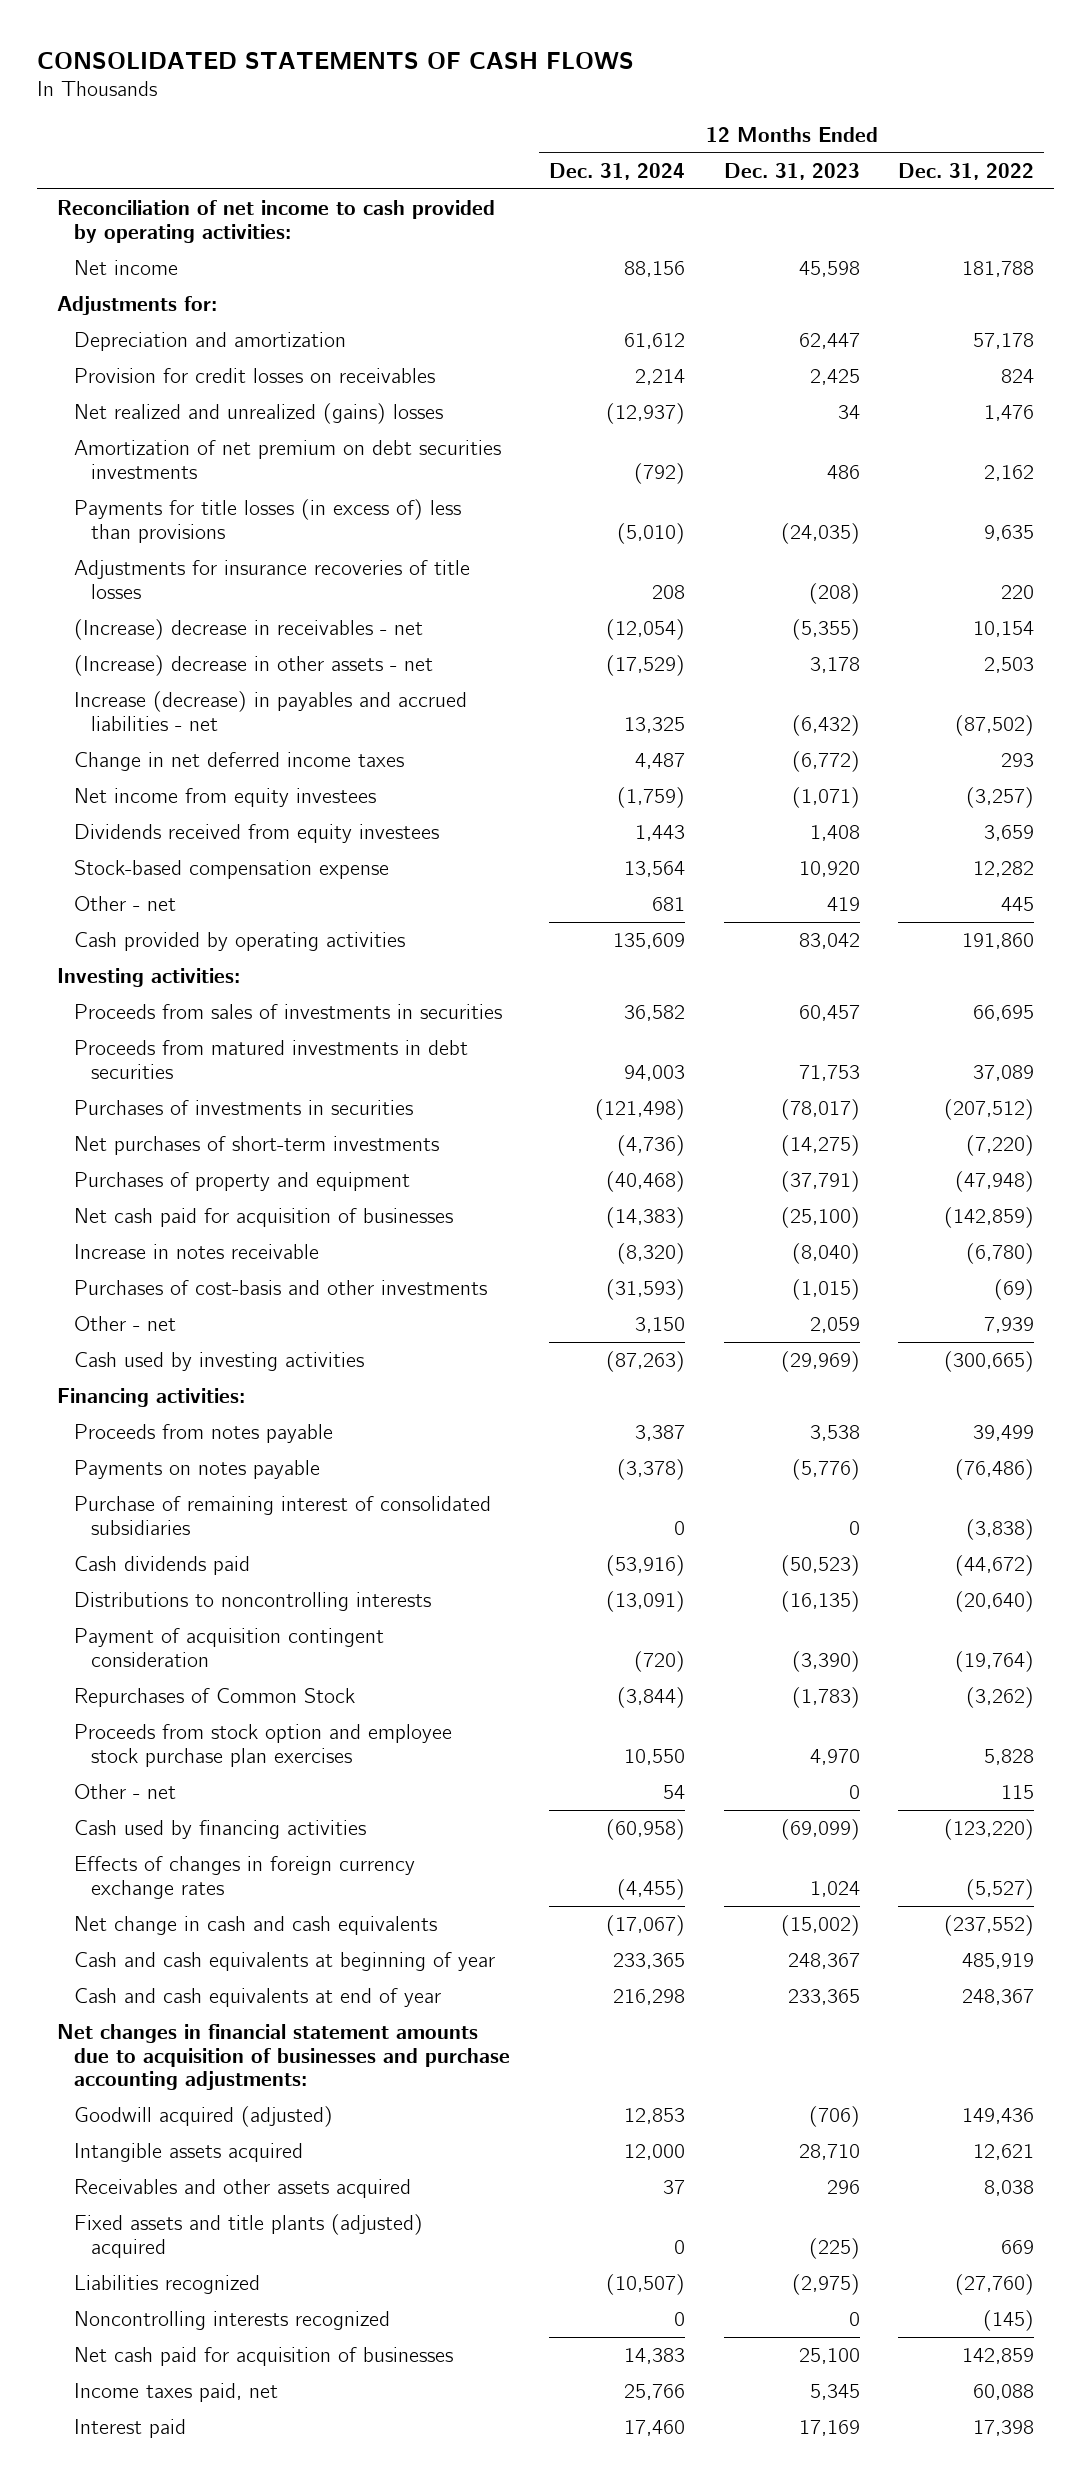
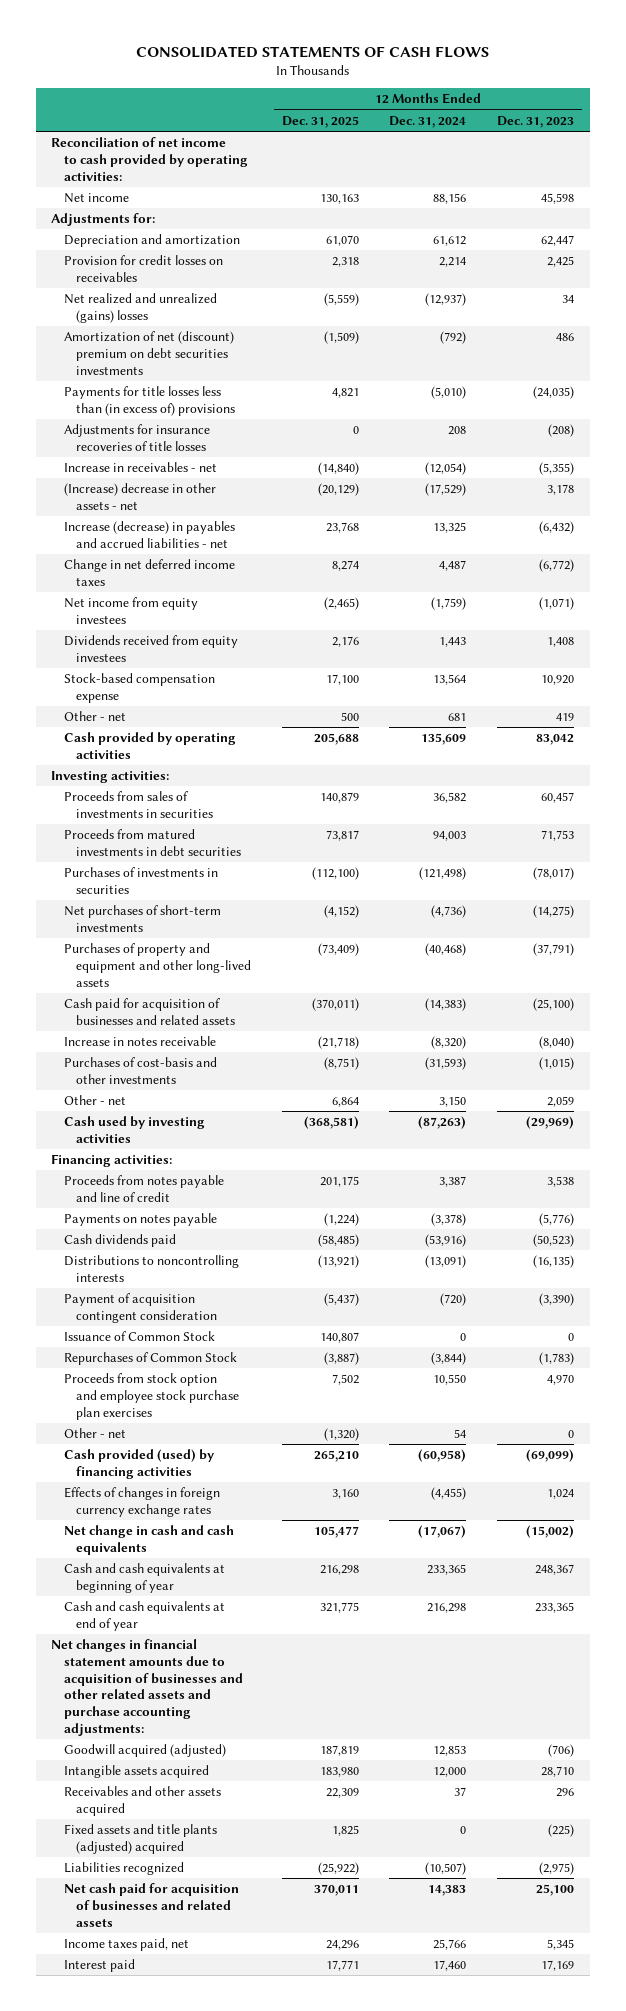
[898,162,1035,180] Dec. 31, 2022 -> none
none -> [281,115,359,128] Dec. 31, 2025
[73,439,501,479] Amortization of net premium on debt securities investments -> [63,331,234,375] Amortization of net (discount) premium on debt securities investments
[73,498,461,543] Payments for title losses (in excess of) less than provisions -> [63,386,235,416] Payments for title losses less than (in excess of) provisions
[73,618,423,640] (Increase) decrease in receivables - net -> [63,462,217,473] Increase in receivables - net
[73,1171,410,1191] Purchases of property and equipment -> [63,943,251,987] Purchases of property and equipment and other long-lived assets
[73,1207,453,1227] Net cash paid for acquisition of businesses -> [63,998,235,1025] Cash paid for acquisition of businesses and related assets
[73,1423,333,1443] Proceeds from notes payable -> [63,1175,224,1202] Proceeds from notes payable and line of credit
[73,1495,491,1535] Purchase of remaining interest of consolidated subsidiaries -> none
none -> [63,1331,215,1342] Issuance of Common Stock
[73,1819,366,1839] Cash used by financing activities -> [63,1449,214,1479] Cash provided (used) by financing activities
[56,2023,510,2091] Net changes in financial statement amounts due to acquisition of businesses and purchase accounting adjustments: -> [51,1639,243,1737] Net changes in financial statement amounts due to acquisition of businesses and other related assets and purchase accounting adjustments:
[73,2310,390,2330] Noncontrolling interests recognized -> none
[73,2346,453,2366] Net cash paid for acquisition of businesses -> [63,1883,239,1927] Net cash paid for acquisition of businesses and related assets

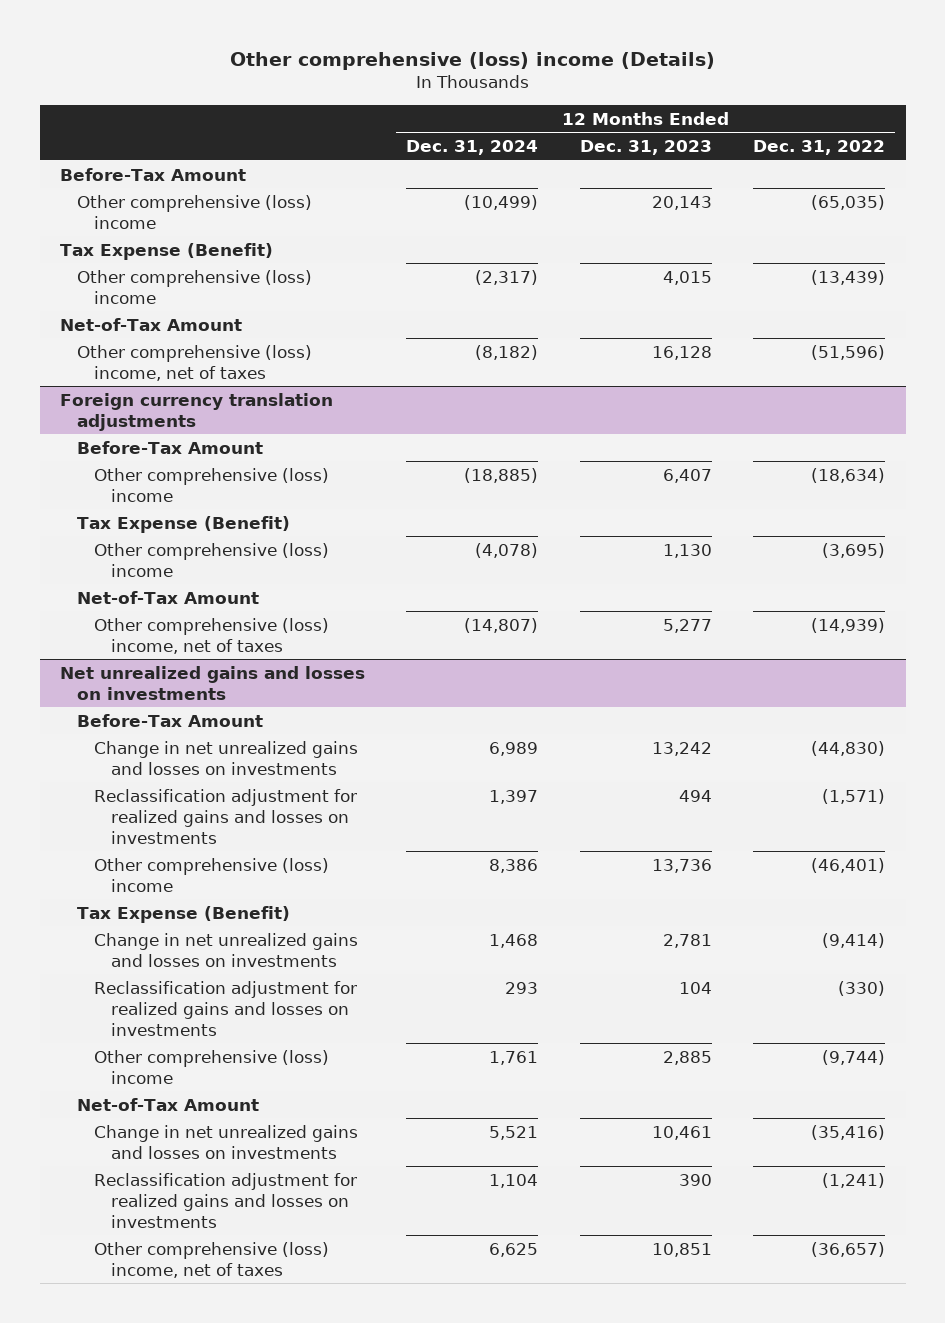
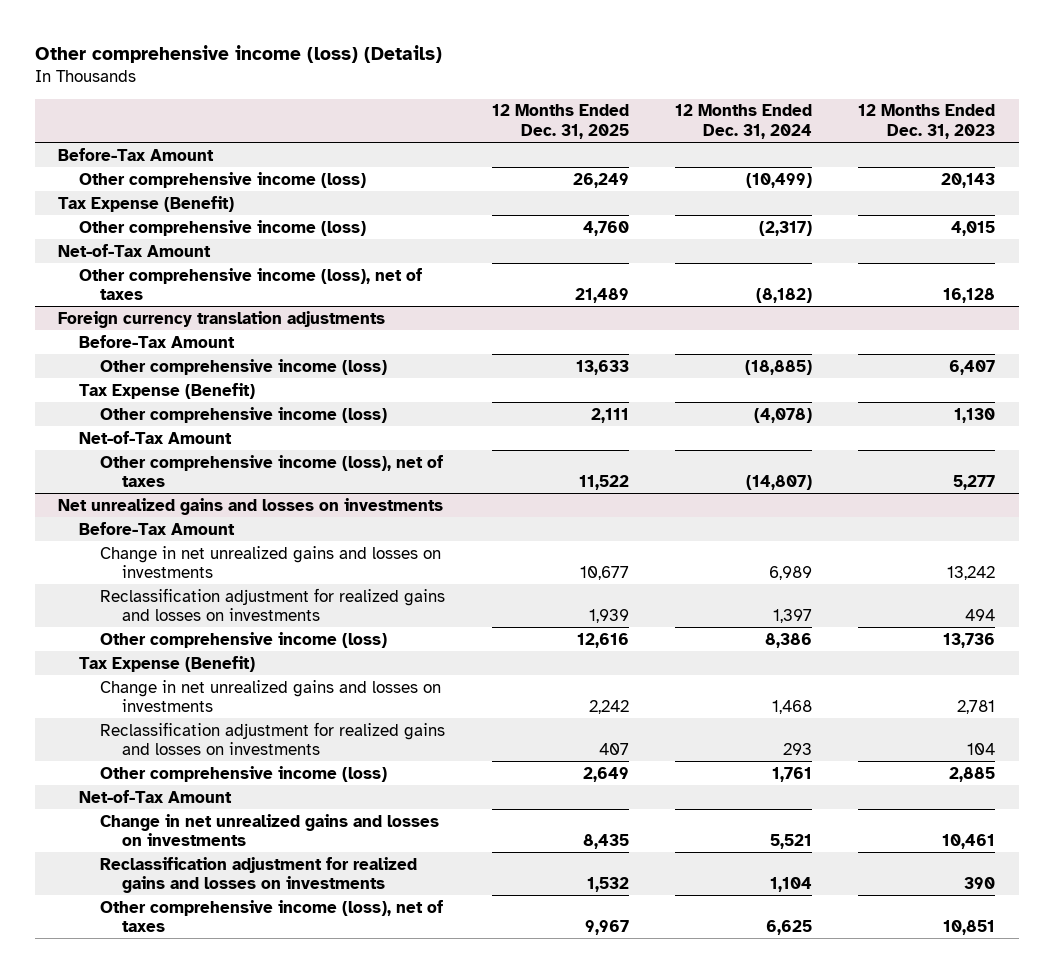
[229,51,715,70] Other comprehensive (loss) income (Details) -> [34,45,442,64] Other comprehensive income (loss) (Details)
[752,140,885,156] Dec. 31, 2022 -> none
none -> [491,104,629,139] 12 Months Ended Dec. 31, 2025
[77,194,313,229] Other comprehensive (loss) income -> [79,171,367,188] Other comprehensive income (loss)
[77,269,313,304] Other comprehensive (loss) income -> [79,219,367,236] Other comprehensive income (loss)
[77,344,313,381] Other comprehensive (loss) income, net of taxes -> [79,267,423,300] Other comprehensive income (loss), net of taxes
[93,467,329,502] Other comprehensive (loss) income -> [100,358,388,375] Other comprehensive income (loss)
[93,542,329,577] Other comprehensive (loss) income -> [100,406,388,423] Other comprehensive income (loss)
[93,617,329,654] Other comprehensive (loss) income, net of taxes -> [100,454,444,487] Other comprehensive income (loss), net of taxes
[93,857,329,892] Other comprehensive (loss) income -> [100,631,388,648] Other comprehensive income (loss)
[93,1049,329,1084] Other comprehensive (loss) income -> [100,765,388,782] Other comprehensive income (loss)
[93,1241,329,1278] Other comprehensive (loss) income, net of taxes -> [100,899,444,932] Other comprehensive income (loss), net of taxes

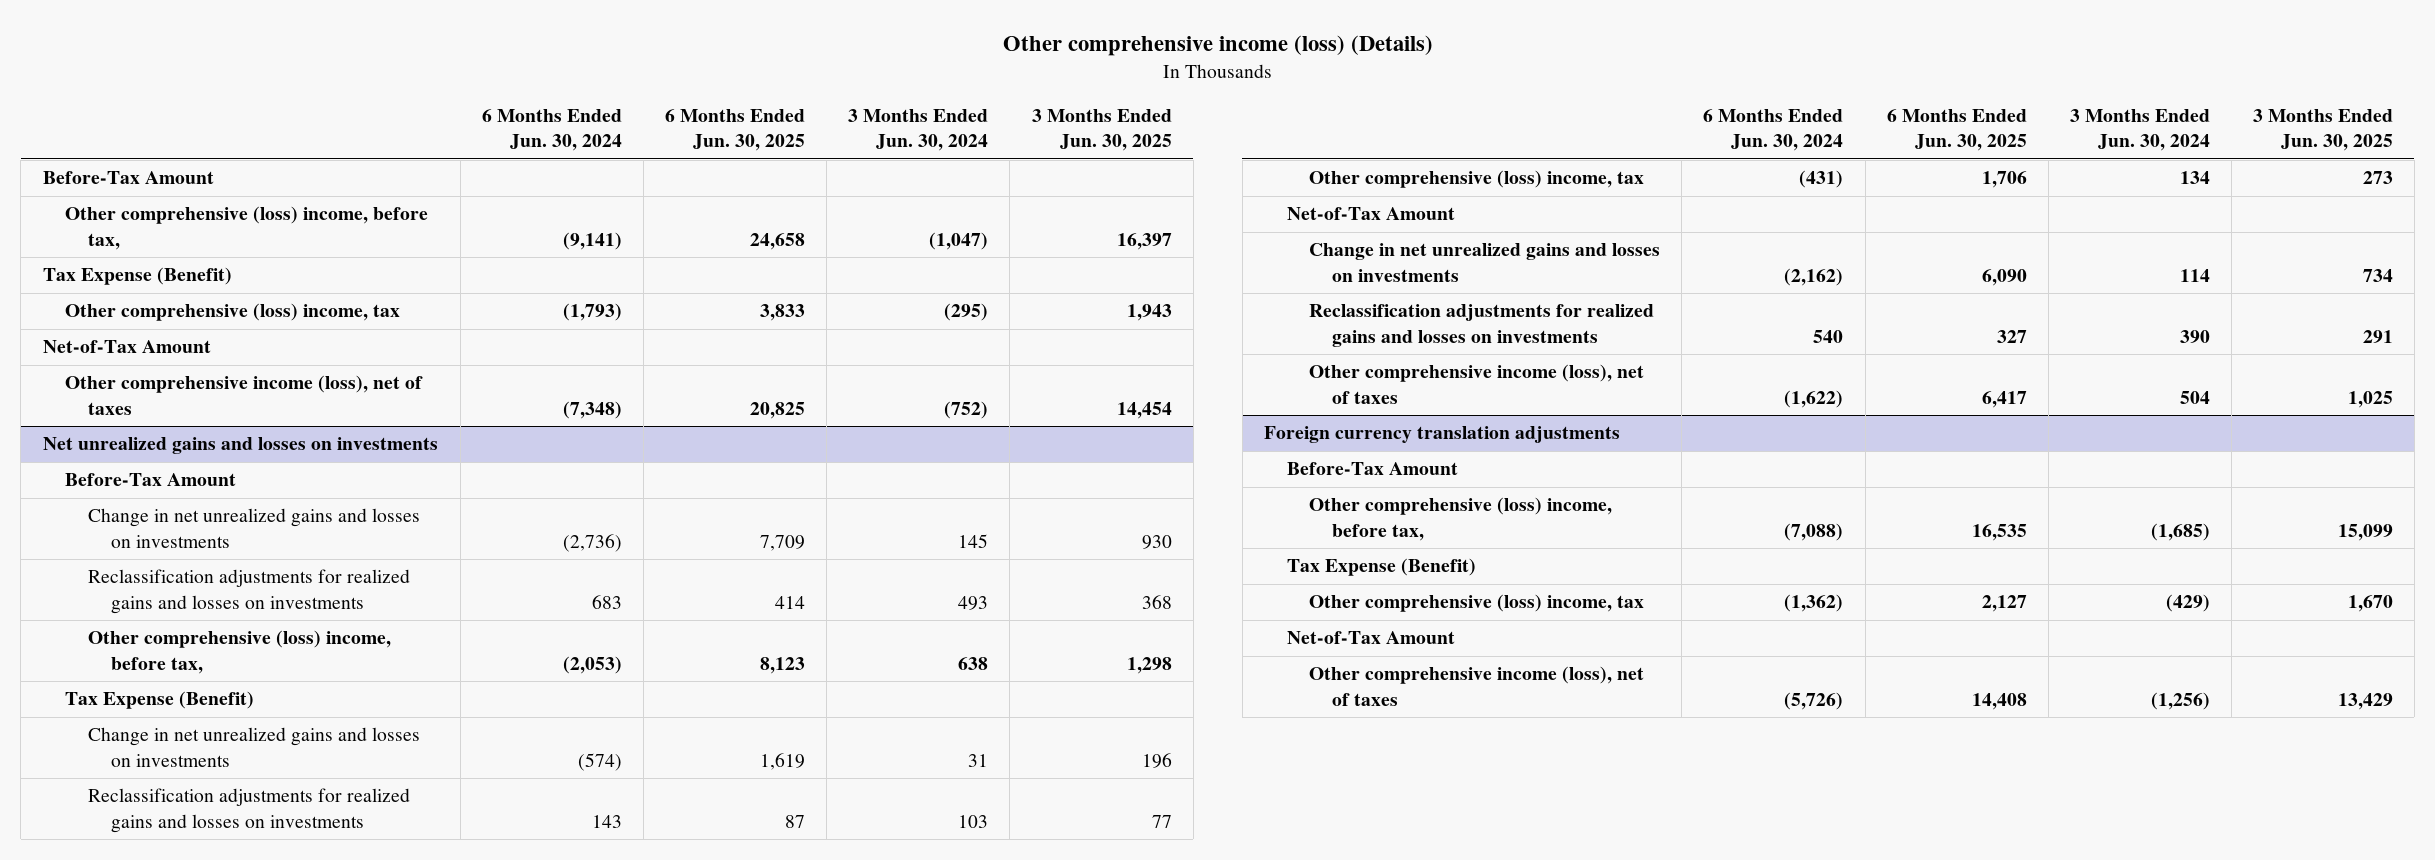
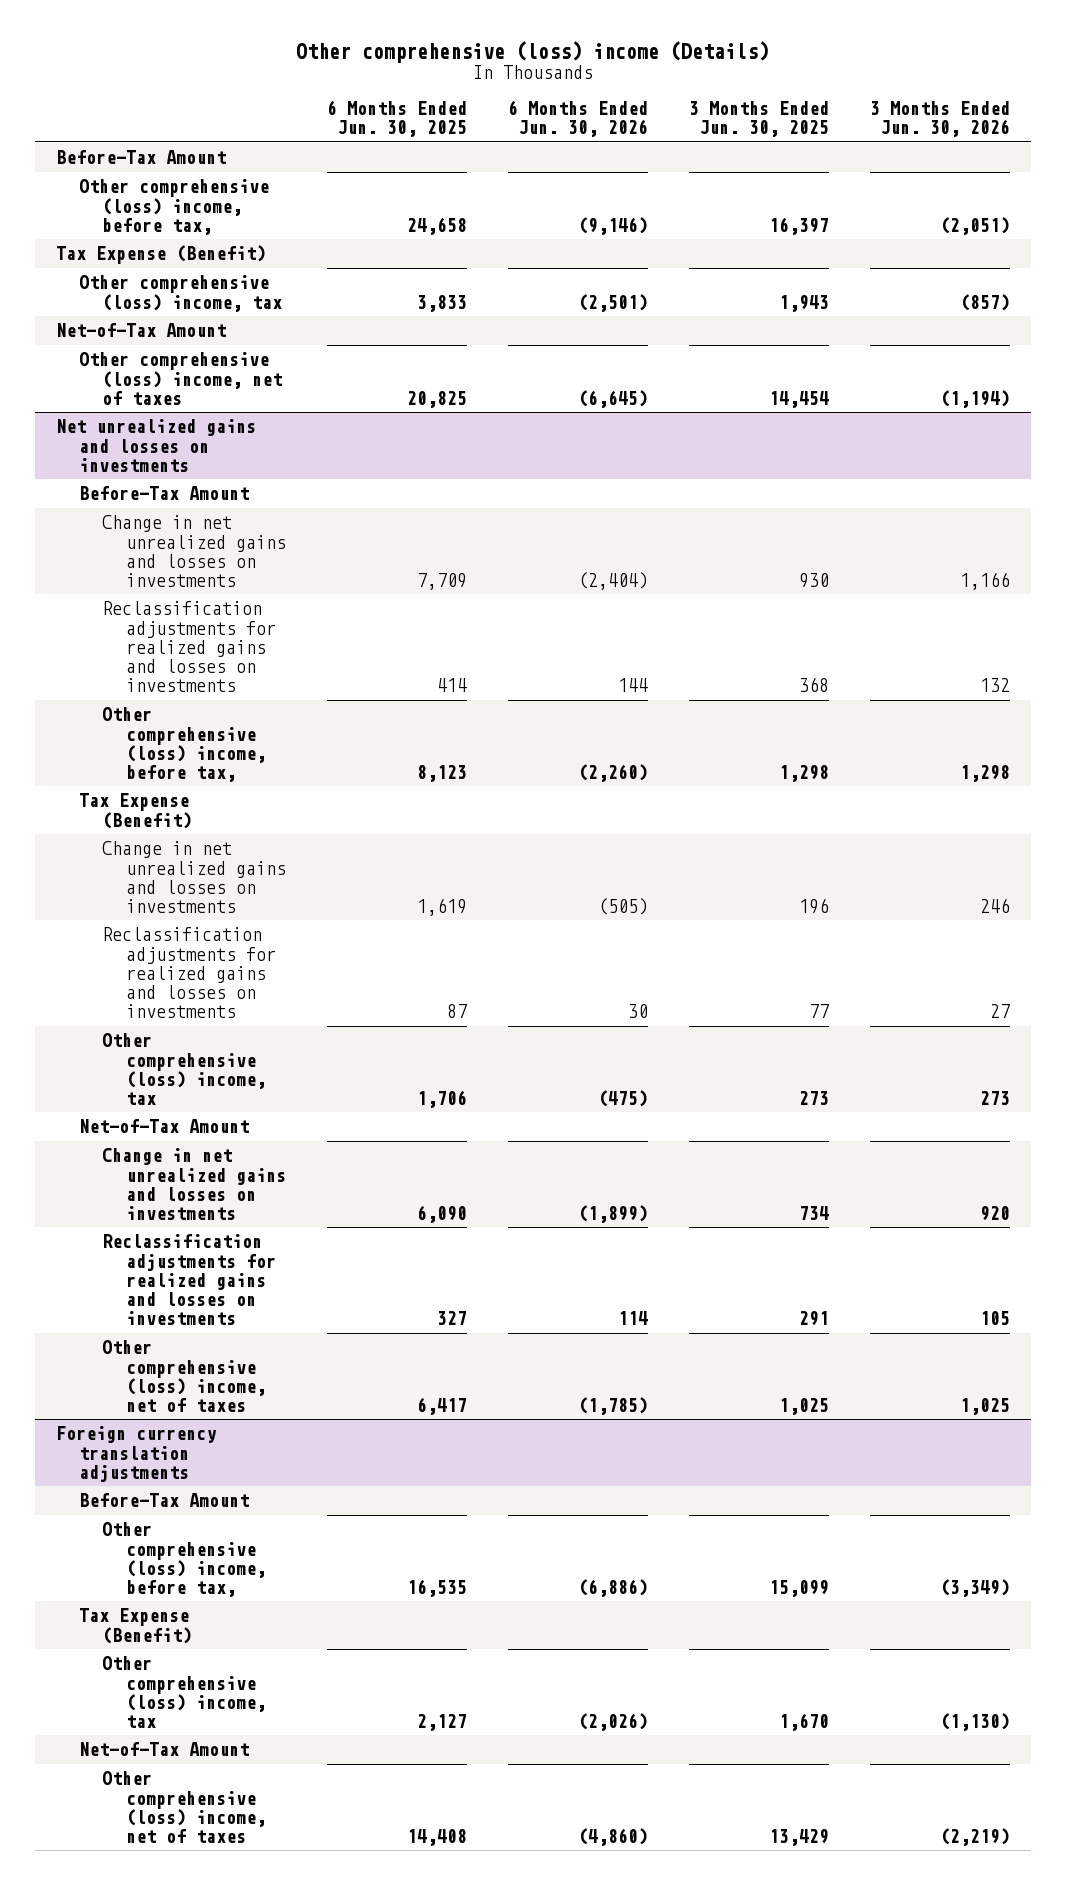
[1002,35,1433,57] Other comprehensive income (loss) (Details) -> [296,40,770,63] Other comprehensive (loss) income (Details)
[482,109,623,152] 6 Months Ended Jun. 30, 2024 -> none
[848,109,989,152] 3 Months Ended Jun. 30, 2024 -> none
none -> [507,100,648,138] 6 Months Ended Jun. 30, 2026
none -> [870,101,1011,138] 3 Months Ended Jun. 30, 2026
[65,375,424,415] Other comprehensive income (loss), net of taxes -> [79,352,283,405] Other comprehensive (loss) income, net of taxes
[1309,364,1645,404] Other comprehensive income (loss), net of taxes -> [102,1340,266,1412] Other comprehensive (loss) income, net of taxes
[1309,666,1645,706] Other comprehensive income (loss), net of taxes -> [102,1771,266,1843] Other comprehensive (loss) income, net of taxes

